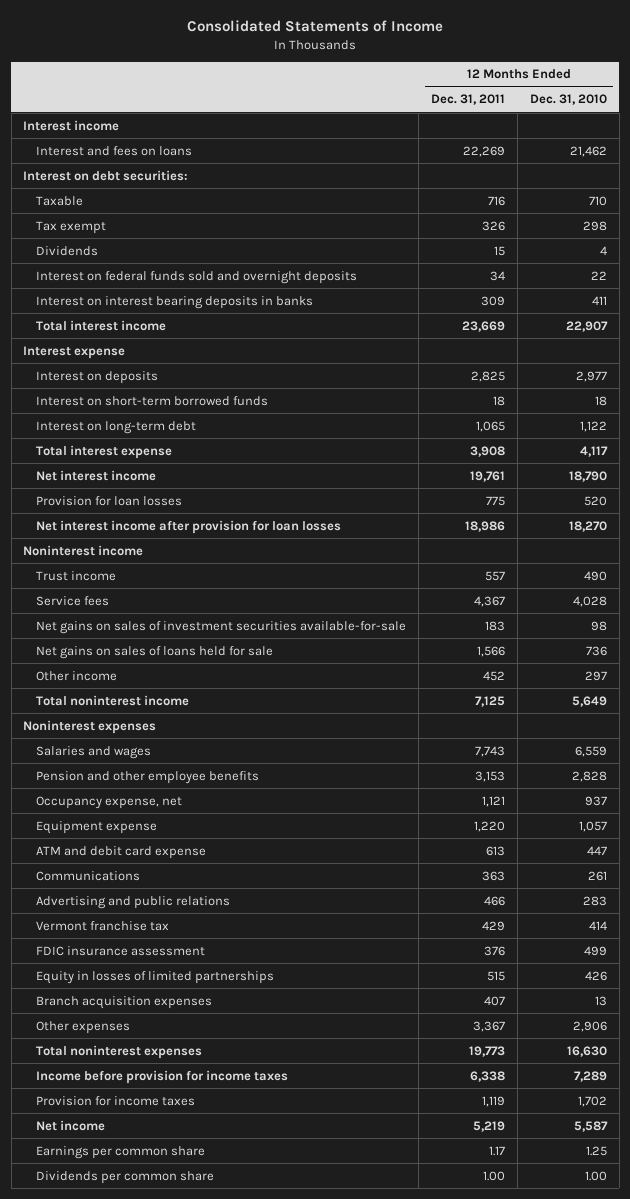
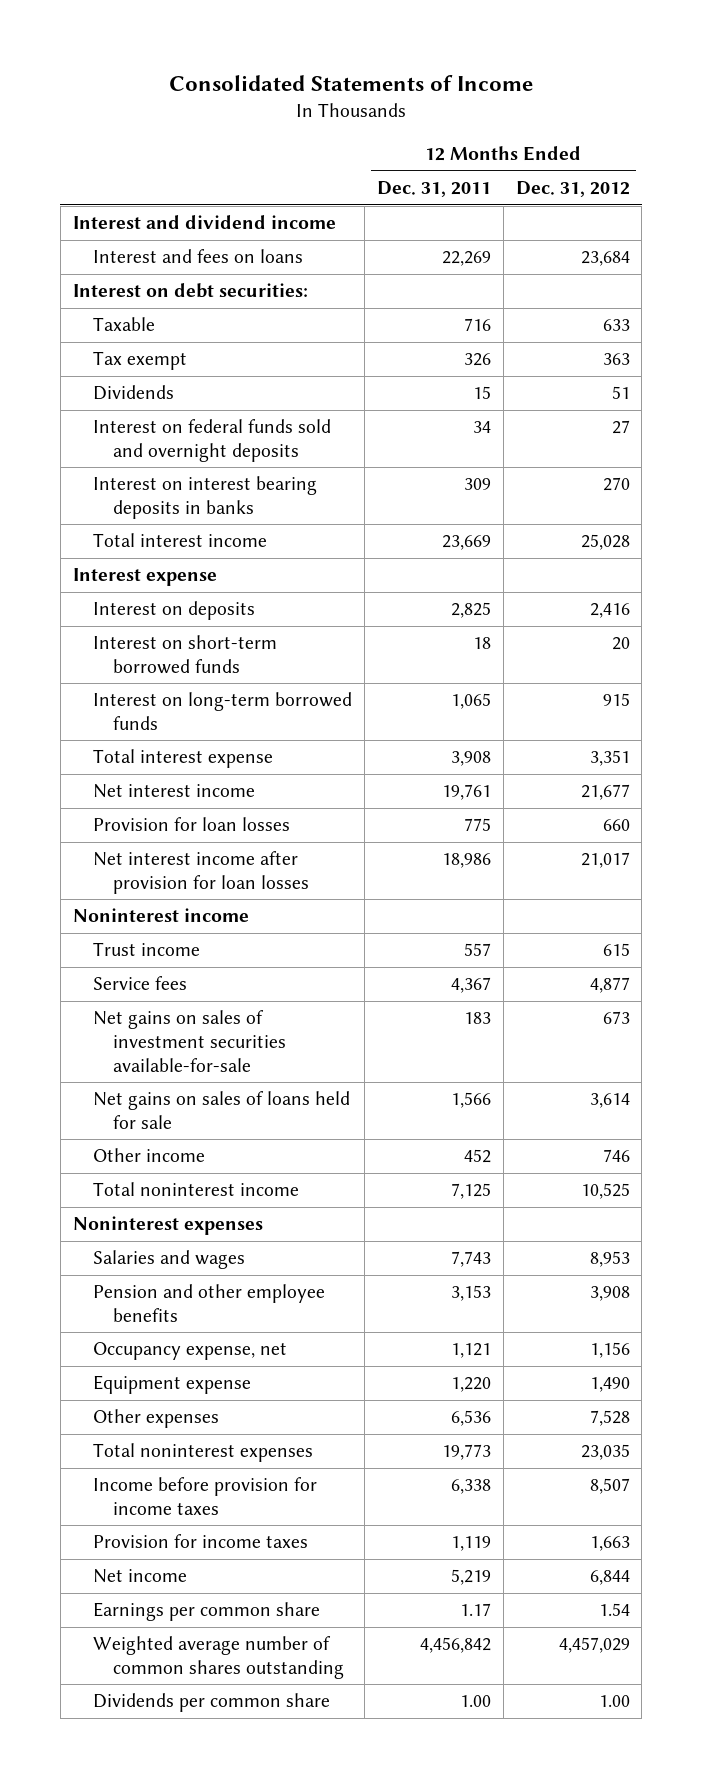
[529,94,607,106] Dec. 31, 2010 -> none
none -> [515,181,630,198] Dec. 31, 2012
[23,119,120,131] Interest income -> [72,215,336,230] Interest and dividend income
[36,420,197,434] Interest on long-term debt -> [93,692,353,730] Interest on long-term borrowed funds
[36,845,207,859] ATM and debit card expense -> none
[36,870,141,881] Communications -> none
[36,895,231,909] Advertising and public relations -> none
[36,920,170,931] Vermont franchise tax -> none
[36,945,206,956] FDIC insurance assessment -> none
[36,970,275,984] Equity in losses of limited partnerships -> none
[36,995,213,1009] Branch acquisition expenses -> none
[472,1020,505,1032] 3,367 -> [450,1410,491,1427] 6,536
none -> [93,1636,345,1679] Weighted average number of common shares outstanding

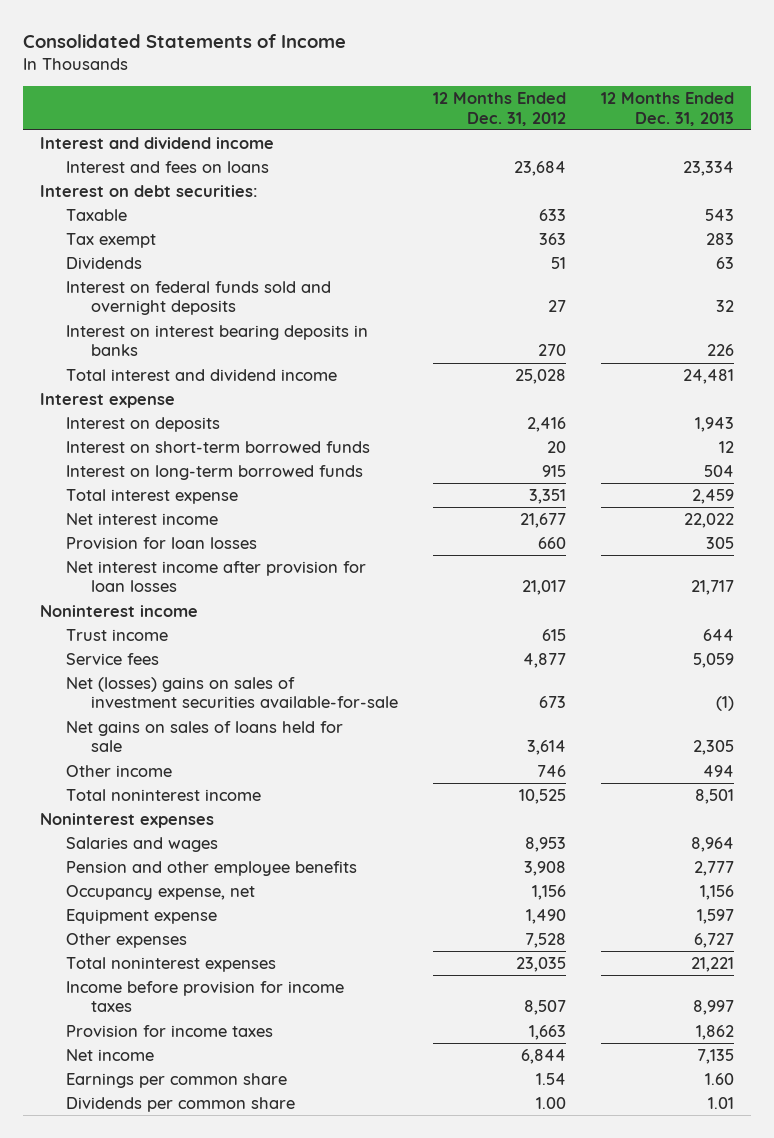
[376,181,491,198] Dec. 31, 2011 -> none
none -> [600,92,734,126] 12 Months Ended Dec. 31, 2013
[93,533,268,548] Total interest income -> [65,368,337,381] Total interest and dividend income
[93,1010,287,1072] Net gains on sales of investment securities available-for-sale -> [65,676,398,709] Net (losses) gains on sales of investment securities available-for-sale
[93,1636,345,1679] Weighted average number of common shares outstanding -> none

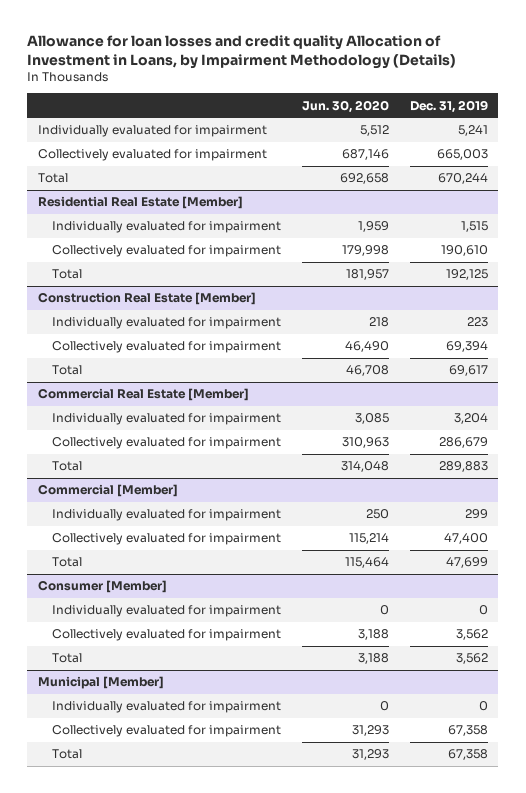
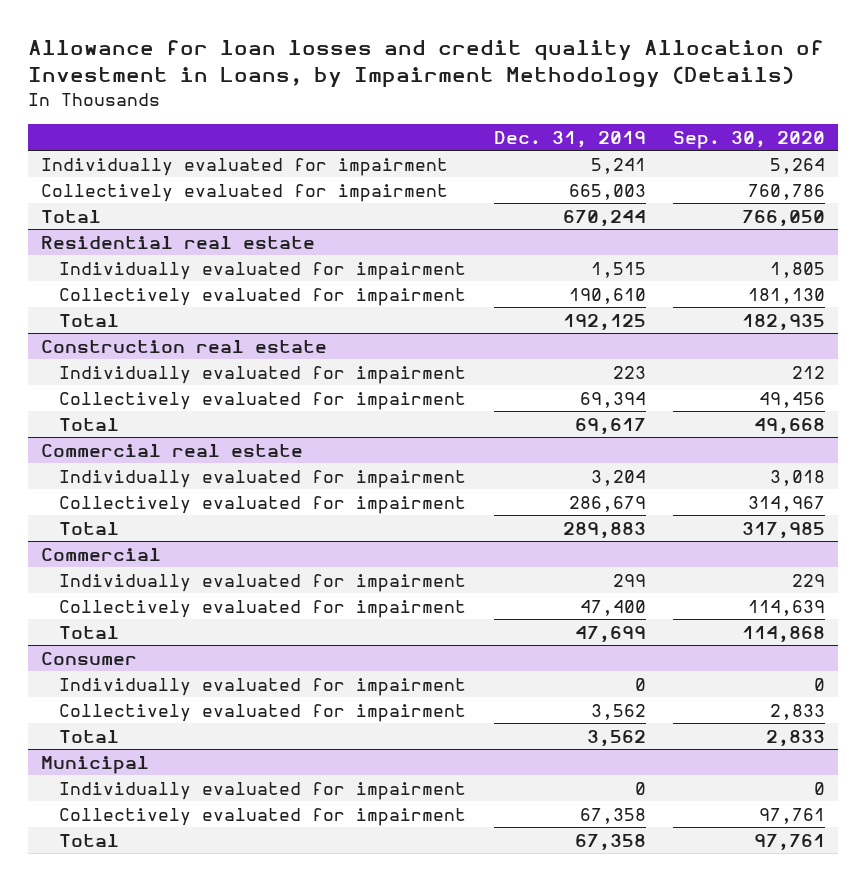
[301,99,389,113] Jun. 30, 2020 -> none
none -> [672,130,825,149] Sep. 30, 2020
[37,196,243,210] Residential Real Estate [Member] -> [41,235,316,249] Residential real estate
[37,292,256,306] Construction Real Estate [Member] -> [41,339,328,353] Construction real estate
[37,388,249,402] Commercial Real Estate [Member] -> [41,443,304,457] Commercial real estate
[37,484,178,498] Commercial [Member] -> [41,547,162,561] Commercial
[37,580,167,594] Consumer [Member] -> [41,651,138,665] Consumer
[37,676,164,690] Municipal [Member] -> [41,755,150,774] Municipal

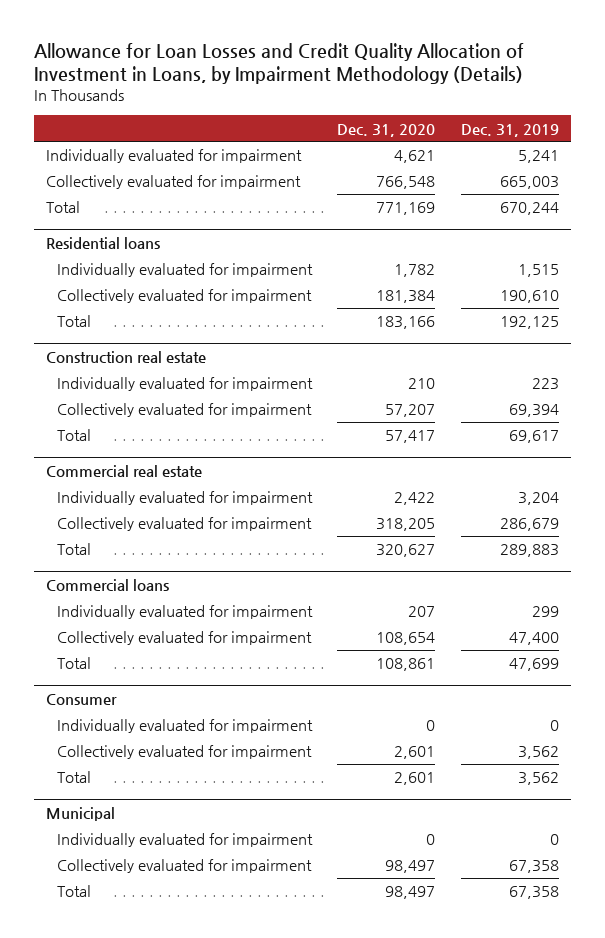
[27,40,824,89] Allowance for loan losses and credit quality Allocation of Investment in Loans, by Impairment Methodology (Details) -> [33,42,524,85] Allowance for Loan Losses and Credit Quality Allocation of Investment in Loans, by Impairment Methodology (Details)
[672,130,825,149] Sep. 30, 2020 -> none
none -> [337,123,436,137] Dec. 31, 2020
[41,235,316,249] Residential real estate -> [46,236,161,249] Residential loans
[41,547,162,561] Commercial -> [46,578,170,591] Commercial loans

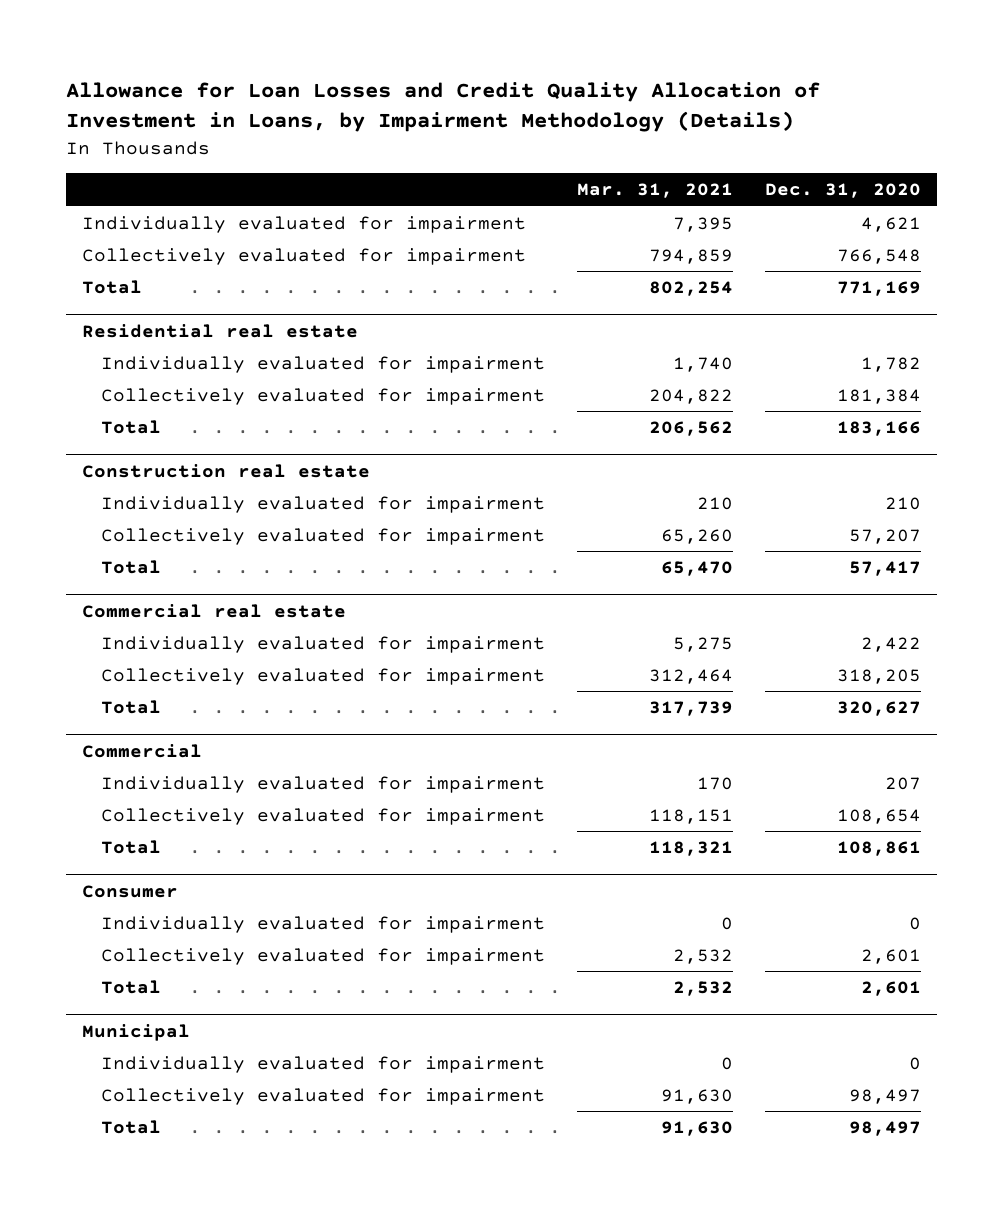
[460,123,559,137] Dec. 31, 2019 -> none
none -> [576,183,733,199] Mar. 31, 2021
[46,236,161,249] Residential loans -> [82,323,359,338] Residential real estate
[46,578,170,591] Commercial loans -> [82,743,203,758] Commercial

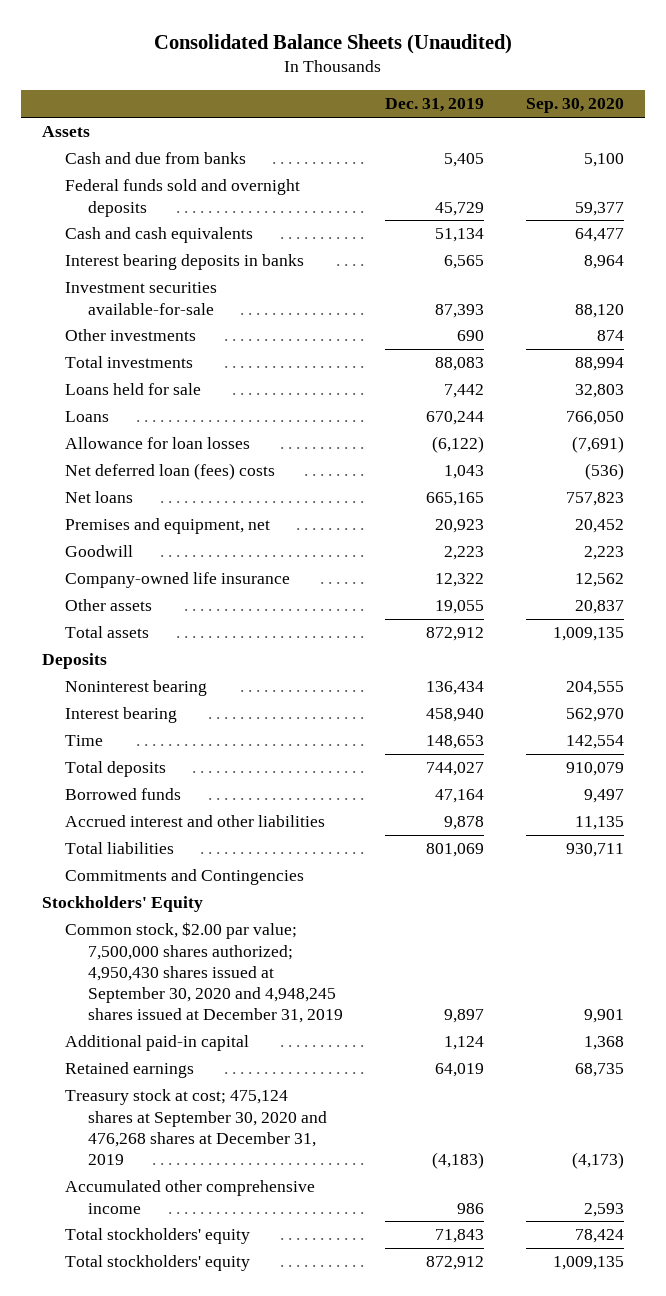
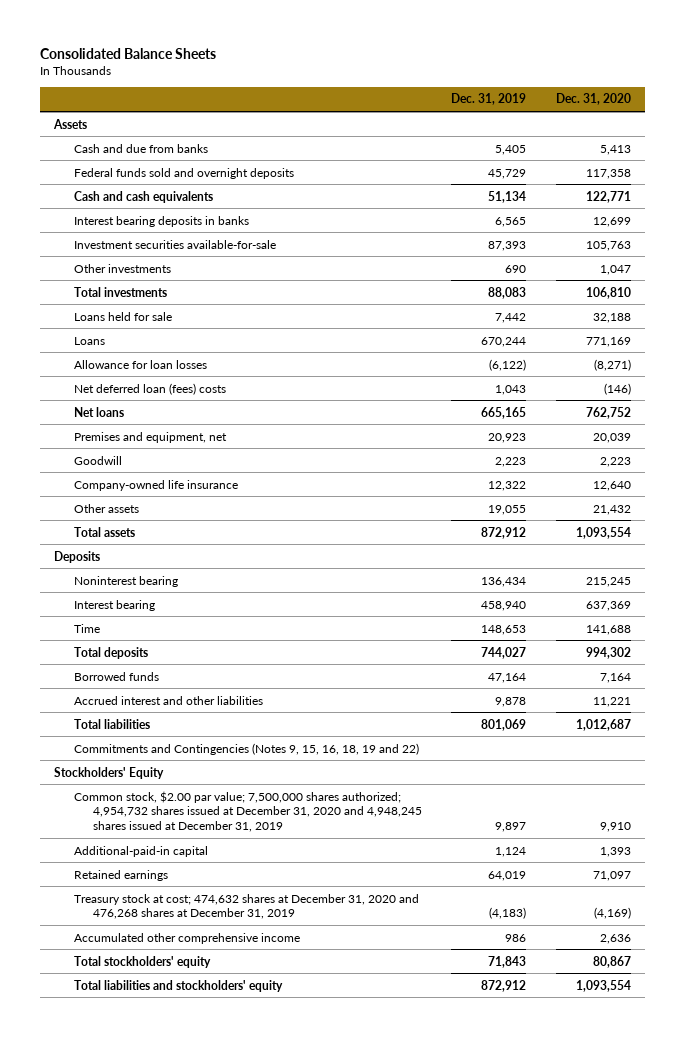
[154,33,513,54] Consolidated Balance Sheets (Unaudited) -> [39,47,216,59] Consolidated Balance Sheets
[525,98,624,114] Sep. 30, 2020 -> none
none -> [555,93,631,106] Dec. 31, 2020
[65,869,305,886] Commitments and Contingencies -> [73,742,419,755] Commitments and Contingencies (Notes 9, 15, 16, 18, 19 and 22)
[65,922,343,1024] Common stock, $2.00 par value; 7,500,000 shares authorized; 4,950,430 shares issued at September 30, 2020 and 4,948,245 shares issued at December 31, 2019 -> [73,790,423,832] Common stock, $2.00 par value; 7,500,000 shares authorized; 4,954,732 shares issued at December 31, 2020 and 4,948,245 shares issued at December 31, 2019
[65,1035,250,1052] Additional paid-in capital -> [73,845,208,857] Additional-paid-in capital
[65,1089,327,1166] Treasury stock at cost; 475,124 shares at September 30, 2020 and 476,268 shares at December 31, 2019 -> [73,893,419,920] Treasury stock at cost; 474,632 shares at December 31, 2020 and 476,268 shares at December 31, 2019
[65,1255,251,1272] Total stockholders' equity -> [73,979,283,992] Total liabilities and stockholders' equity

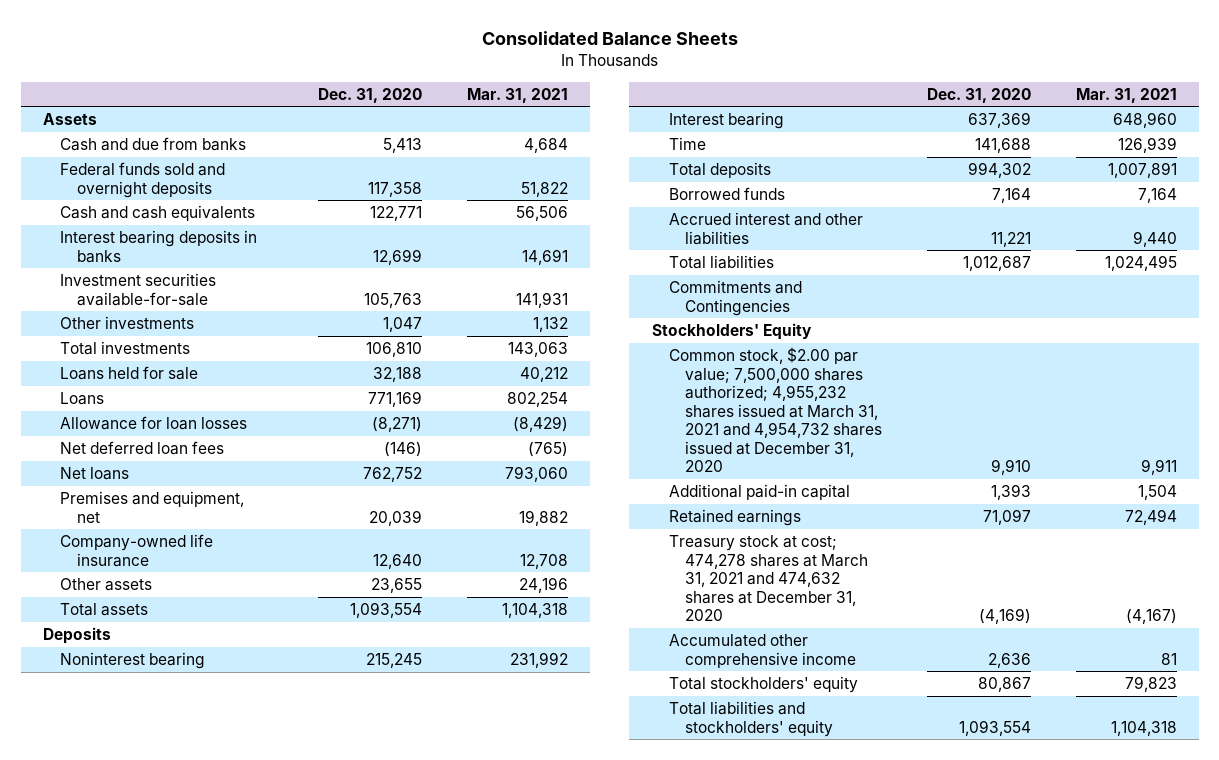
[451,93,527,106] Dec. 31, 2019 -> none
none -> [466,87,568,103] Mar. 31, 2021
[73,382,226,395] Net deferred loan (fees) costs -> [59,441,224,456] Net deferred loan fees
[73,455,122,465] Goodwill -> none
[592,504,631,515] 21,432 -> [371,578,423,594] 23,655
[73,742,419,755] Commitments and Contingencies (Notes 9, 15, 16, 18, 19 and 22) -> [668,280,802,316] Commitments and Contingencies
[73,790,423,832] Common stock, $2.00 par value; 7,500,000 shares authorized; 4,954,732 shares issued at December 31, 2020 and 4,948,245 shares issued at December 31, 2019 -> [668,347,883,473] Common stock, $2.00 par value; 7,500,000 shares authorized; 4,955,232 shares issued at March 31, 2021 and 4,954,732 shares issued at December 31, 2020
[73,845,208,857] Additional-paid-in capital -> [668,484,850,501] Additional paid-in capital
[73,893,419,920] Treasury stock at cost; 474,632 shares at December 31, 2020 and 476,268 shares at December 31, 2019 -> [668,535,869,622] Treasury stock at cost; 474,278 shares at March 31, 2021 and 474,632 shares at December 31, 2020

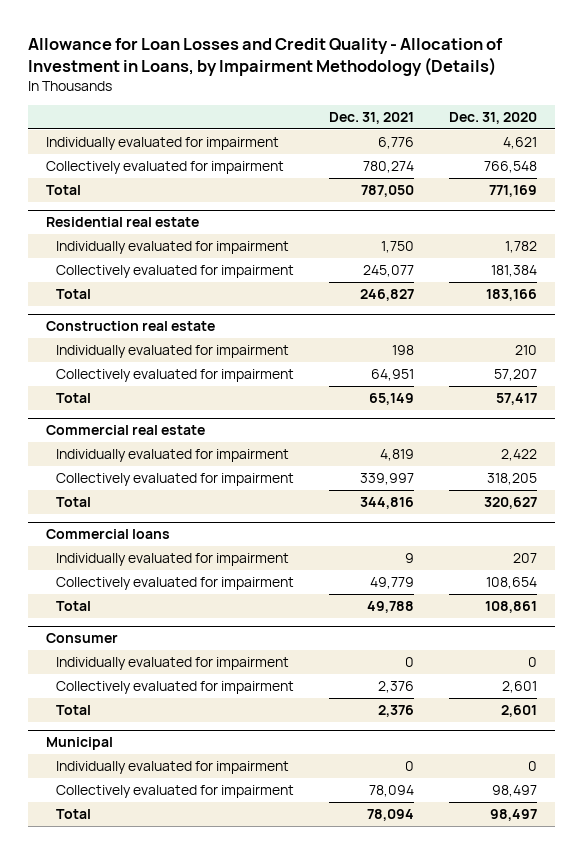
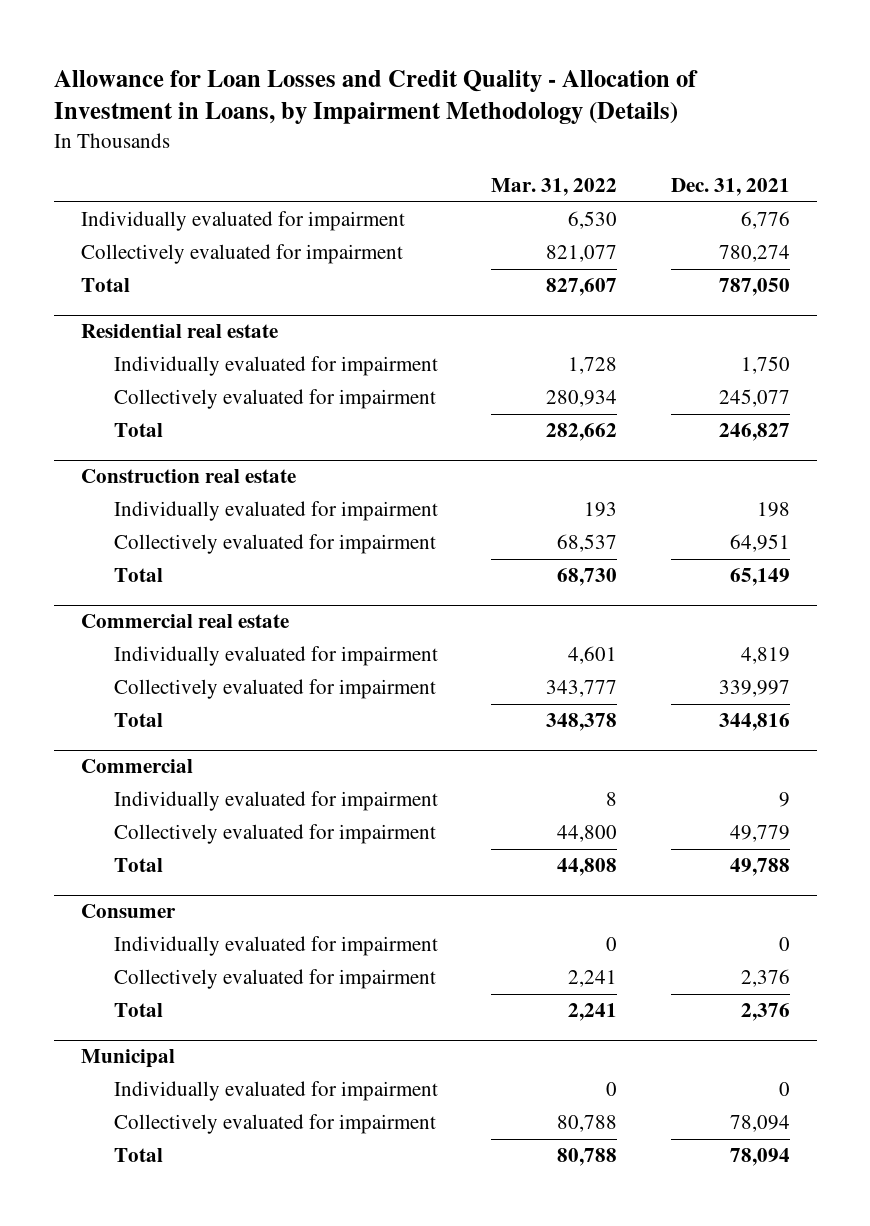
[449,112,538,125] Dec. 31, 2020 -> none
none -> [491,178,618,197] Mar. 31, 2022
[45,529,170,540] Commercial loans -> [80,759,193,774] Commercial

